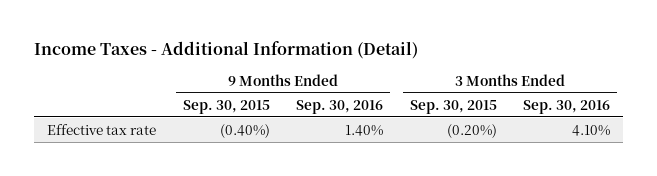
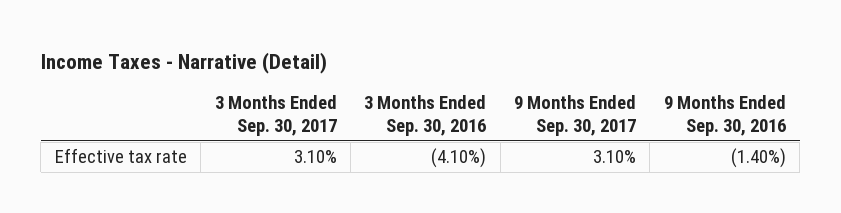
[34,41,419,60] Income Taxes - Additional Information (Detail) -> [40,52,327,75] Income Taxes - Narrative (Detail)
[182,99,270,114] Sep. 30, 2015 -> none
[409,99,497,114] Sep. 30, 2015 -> none
none -> [214,95,337,137] 3 Months Ended Sep. 30, 2017
none -> [514,95,637,137] 9 Months Ended Sep. 30, 2017
[345,124,384,136] 1.40% -> [730,148,786,169] (1.40%)
[571,124,610,136] 4.10% -> [431,148,487,169] (4.10%)

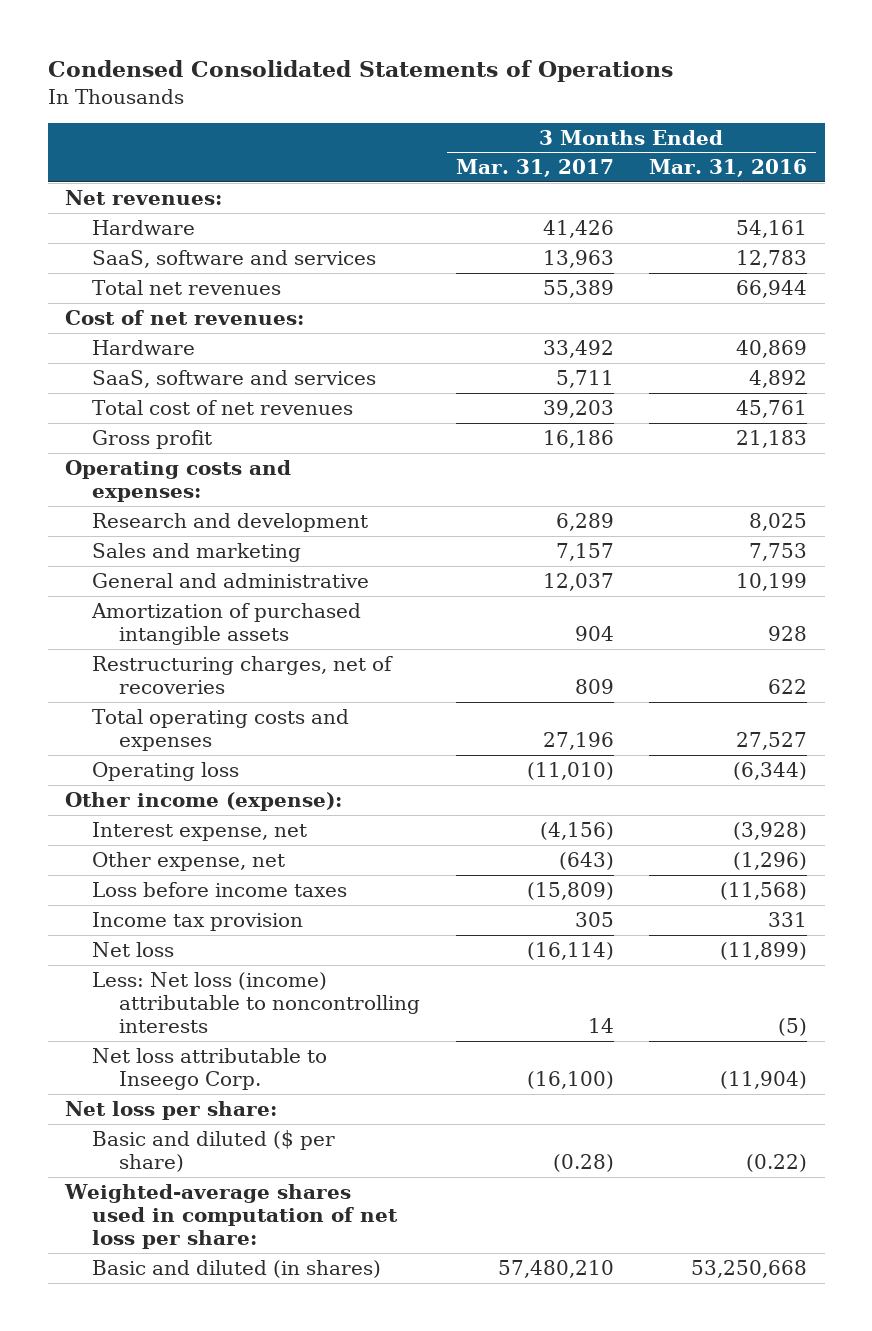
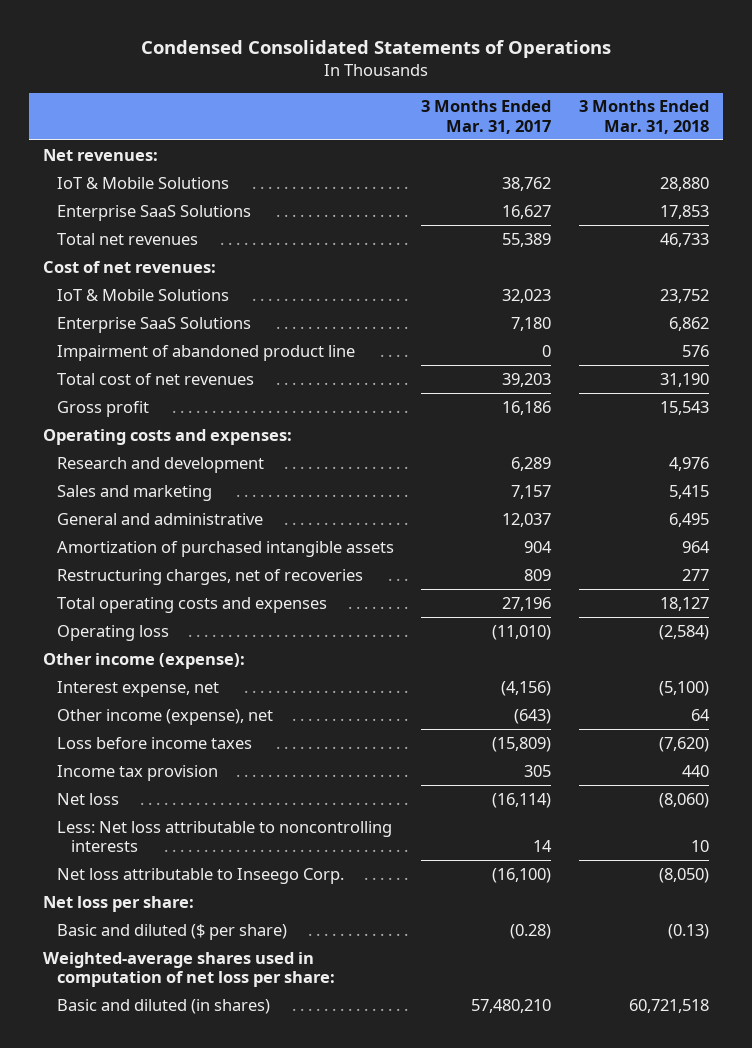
[649,159,808,178] Mar. 31, 2016 -> none
none -> [578,100,709,134] 3 Months Ended Mar. 31, 2018
[92,219,196,235] Hardware -> none
[92,249,377,268] SaaS, software and services -> none
none -> [56,176,229,189] IoT & Mobile Solutions
none -> [56,204,251,221] Enterprise SaaS Solutions
[92,339,196,355] Hardware -> none
[92,369,377,388] SaaS, software and services -> none
none -> [56,288,229,301] IoT & Mobile Solutions
none -> [56,316,251,333] Enterprise SaaS Solutions
none -> [56,344,355,361] Impairment of abandoned product line
[92,851,286,871] Other expense, net -> [56,708,273,725] Other income (expense), net
[92,971,421,1034] Less: Net loss (income) attributable to noncontrolling interests -> [56,820,392,853] Less: Net loss attributable to noncontrolling interests

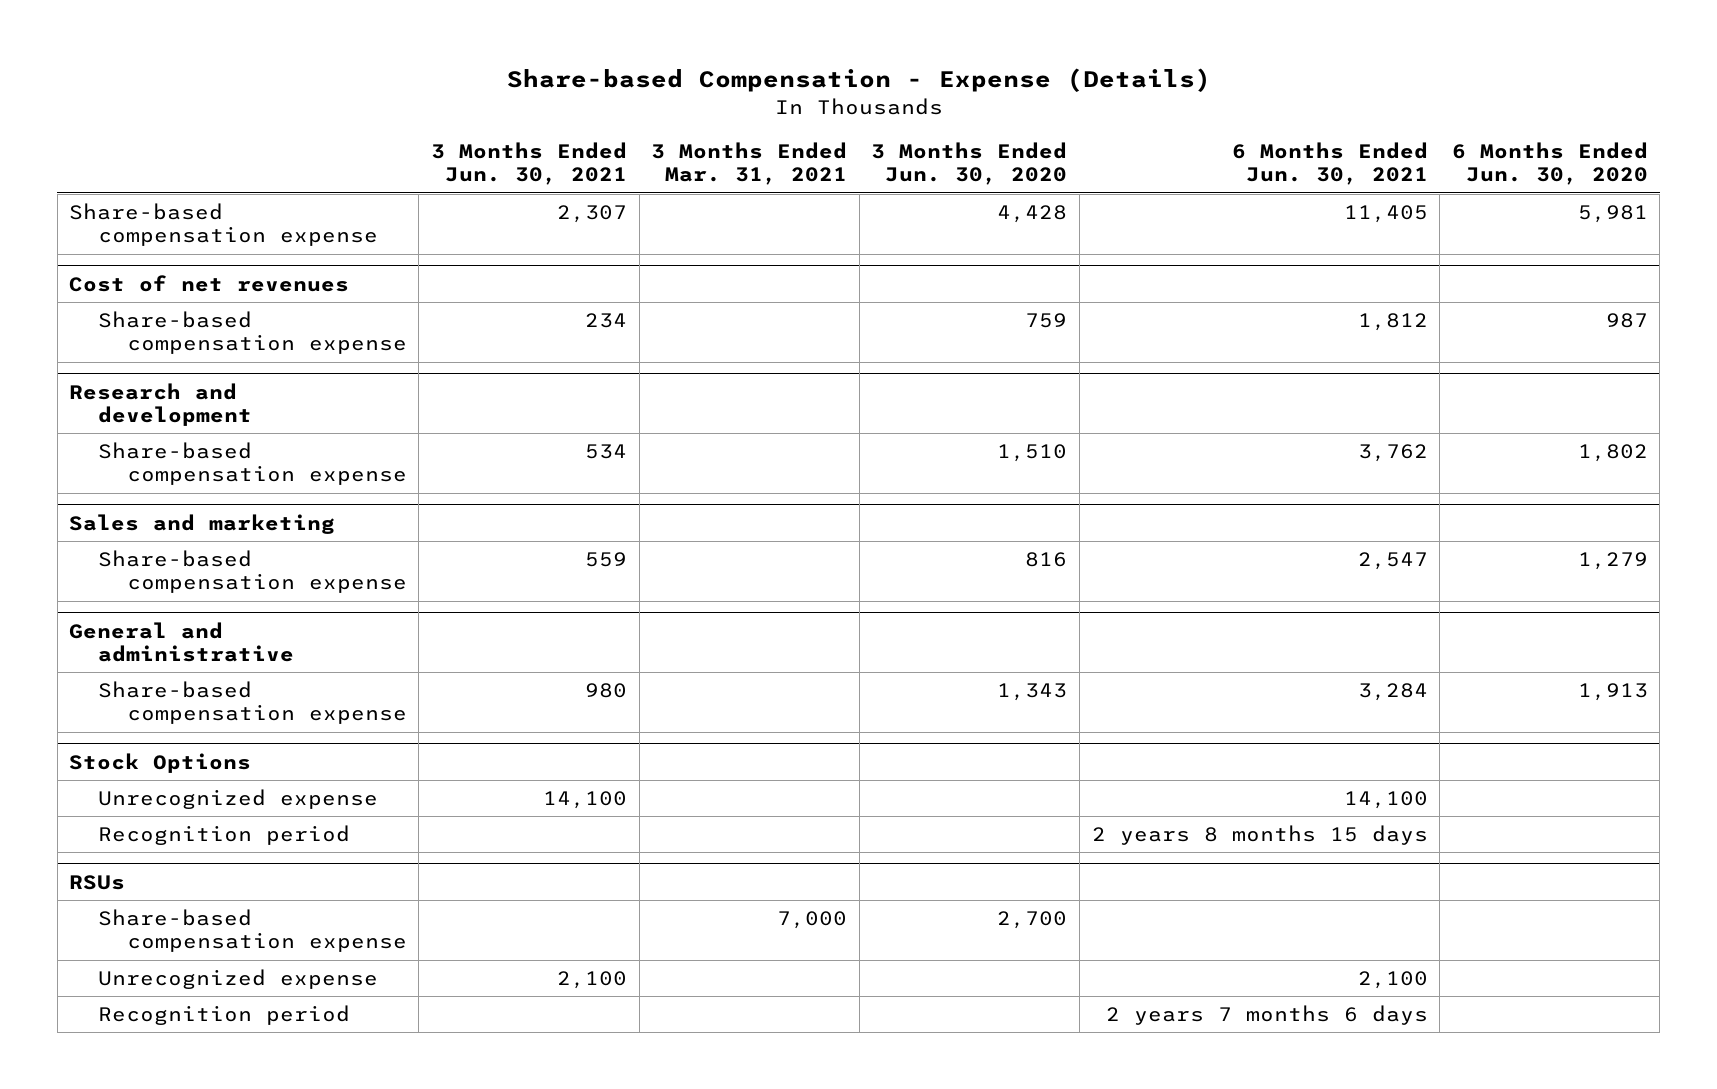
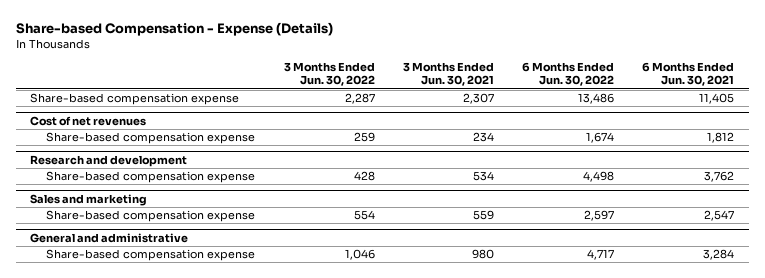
[651,141,848,186] 3 Months Ended Mar. 31, 2021 -> none
[871,141,1068,186] 3 Months Ended Jun. 30, 2020 -> none
[1451,141,1648,186] 6 Months Ended Jun. 30, 2020 -> none
none -> [283,62,375,87] 3 Months Ended Jun. 30, 2022
none -> [522,62,615,87] 6 Months Ended Jun. 30, 2022
[69,752,252,773] Stock Options -> none
[98,788,379,809] Unrecognized expense -> none
[98,824,351,845] Recognition period -> none
[69,874,126,890] RSUs -> none
[98,908,407,953] Share-based compensation expense -> none
[98,968,379,989] Unrecognized expense -> none
[98,1004,351,1025] Recognition period -> none

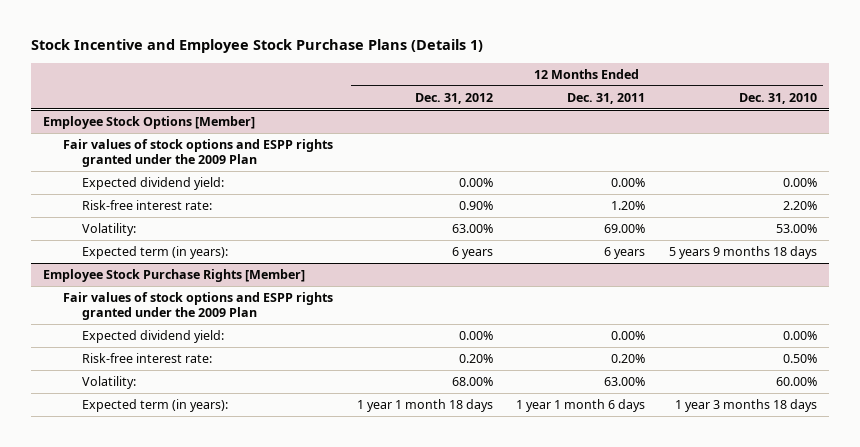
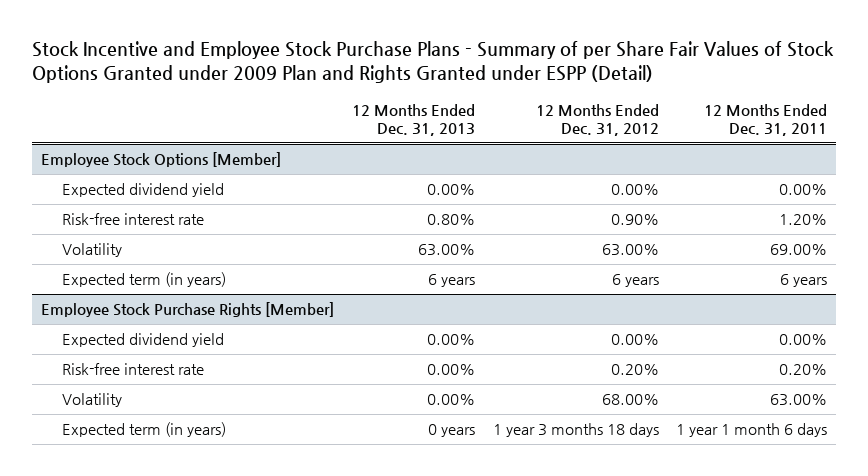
[30,39,483,54] Stock Incentive and Employee Stock Purchase Plans (Details 1) -> [31,41,834,84] Stock Incentive and Employee Stock Purchase Plans - Summary of per Share Fair Values of Stock Options Granted under 2009 Plan and Rights Granted under ESPP (Detail)
[739,92,818,104] Dec. 31, 2010 -> none
none -> [351,103,475,137] 12 Months Ended Dec. 31, 2013
[62,138,333,168] Fair values of stock options and ESPP rights granted under the 2009 Plan -> none
[82,176,225,190] Expected dividend yield: -> [62,183,225,198] Expected dividend yield
[82,199,213,210] Risk-free interest rate: -> [62,213,205,226] Risk-free interest rate
[82,222,137,236] Volatility: -> [62,243,123,258] Volatility
[82,245,229,259] Expected term (in years): -> [62,272,227,288] Expected term (in years)
[62,291,333,321] Fair values of stock options and ESPP rights granted under the 2009 Plan -> none
[82,329,225,343] Expected dividend yield: -> [62,333,225,348] Expected dividend yield
[82,352,213,363] Risk-free interest rate: -> [62,363,205,376] Risk-free interest rate
[82,375,137,389] Volatility: -> [62,393,123,408] Volatility
[82,398,229,412] Expected term (in years): -> [62,422,227,438] Expected term (in years)
[356,398,493,412] 1 year 1 month 18 days -> [492,423,659,438] 1 year 3 months 18 days

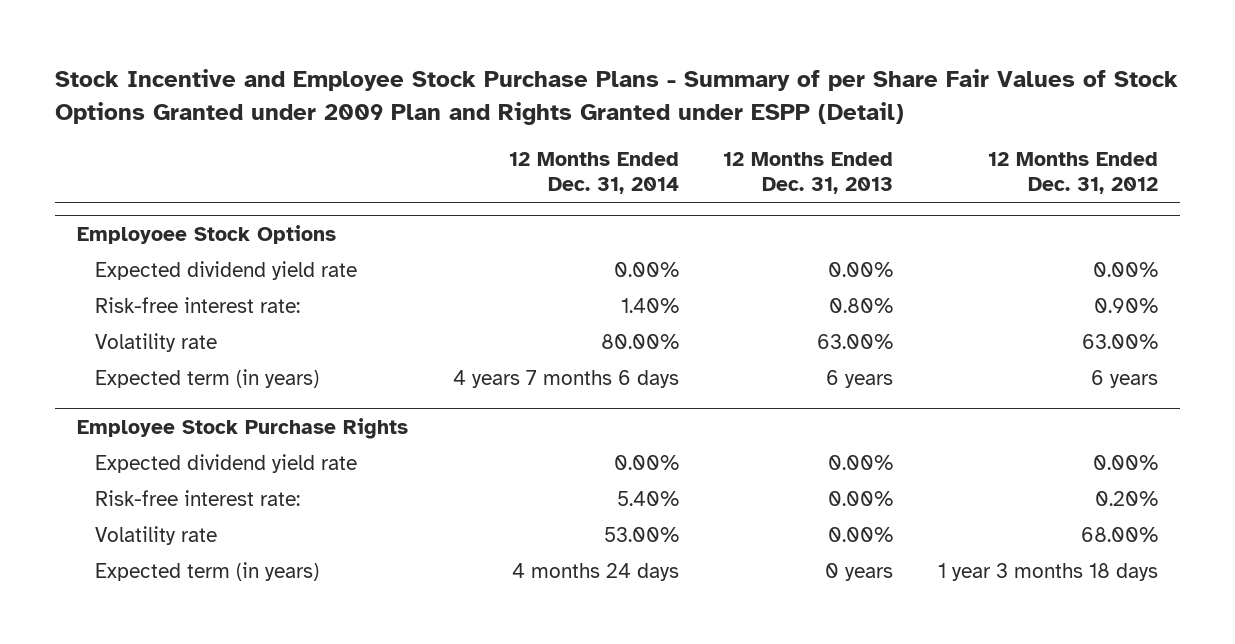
[704,103,828,137] 12 Months Ended Dec. 31, 2011 -> none
none -> [508,152,679,195] 12 Months Ended Dec. 31, 2014
[40,152,281,168] Employee Stock Options [Member] -> none
none -> [76,224,336,244] Employoee Stock Options
[62,183,225,198] Expected dividend yield -> [95,261,358,281] Expected dividend yield rate
[62,213,205,226] Risk-free interest rate -> [95,297,301,314] Risk-free interest rate:
[62,243,123,258] Volatility -> [95,333,218,353] Volatility rate
[40,302,334,318] Employee Stock Purchase Rights [Member] -> [76,417,408,439] Employee Stock Purchase Rights
[62,333,225,348] Expected dividend yield -> [95,454,358,474] Expected dividend yield rate
[62,363,205,376] Risk-free interest rate -> [95,490,301,507] Risk-free interest rate:
[62,393,123,408] Volatility -> [95,526,218,546] Volatility rate

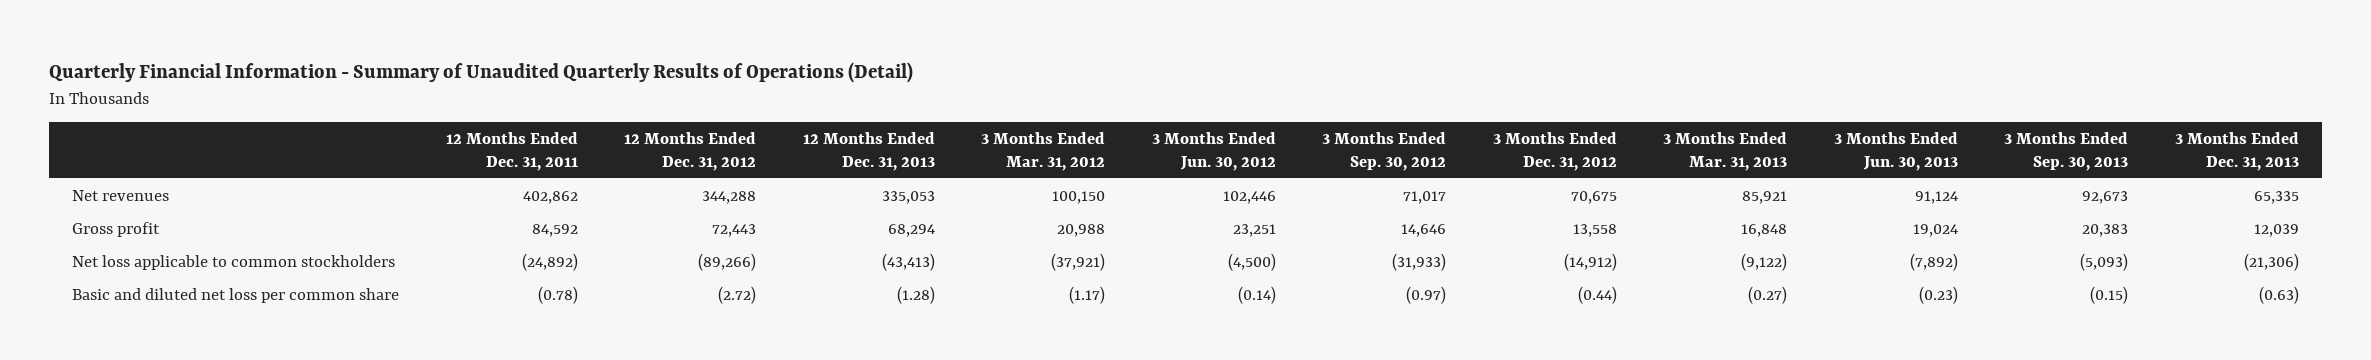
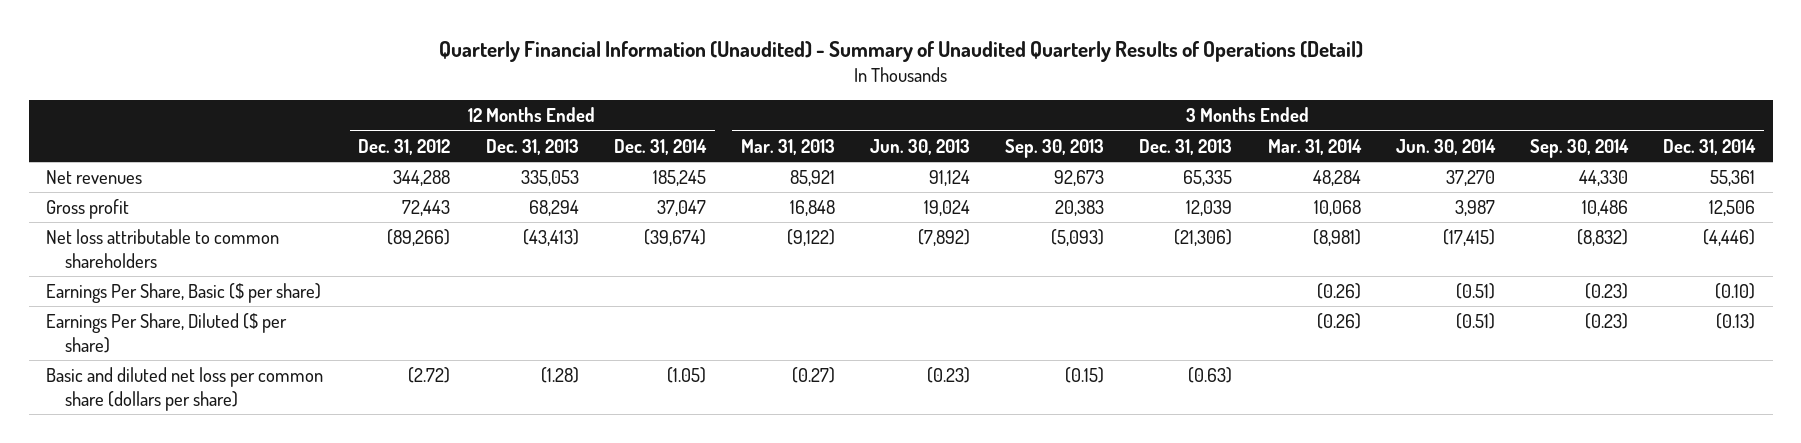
[48,62,913,84] Quarterly Financial Information - Summary of Unaudited Quarterly Results of Operations (Detail) -> [438,41,1363,63] Quarterly Financial Information (Unaudited) - Summary of Unaudited Quarterly Results of Operations (Detail)
[445,132,578,171] 12 Months Ended Dec. 31, 2011 -> none
[981,132,1106,171] 3 Months Ended Mar. 31, 2012 -> none
[1151,132,1276,171] 3 Months Ended Jun. 30, 2012 -> none
[1322,132,1447,171] 3 Months Ended Sep. 30, 2012 -> none
[1492,132,1617,171] 3 Months Ended Dec. 31, 2012 -> none
none -> [613,138,707,155] Dec. 31, 2014
none -> [1267,138,1362,155] Mar. 31, 2014
none -> [1395,138,1496,155] Jun. 30, 2014
none -> [1530,138,1630,158] Sep. 30, 2014
none -> [1663,138,1757,155] Dec. 31, 2014
[72,254,396,270] Net loss applicable to common stockholders -> [46,228,280,268] Net loss attributable to common shareholders
none -> [46,282,322,303] Earnings Per Share, Basic ($ per share)
none -> [46,312,288,353] Earnings Per Share, Diluted ($ per share)
[72,287,400,303] Basic and diluted net loss per common share -> [46,366,324,411] Basic and diluted net loss per common share (dollars per share)

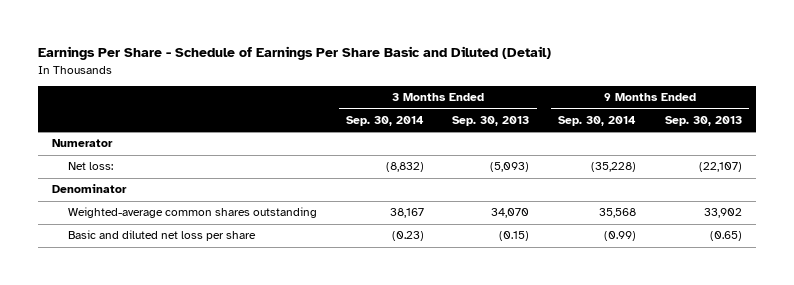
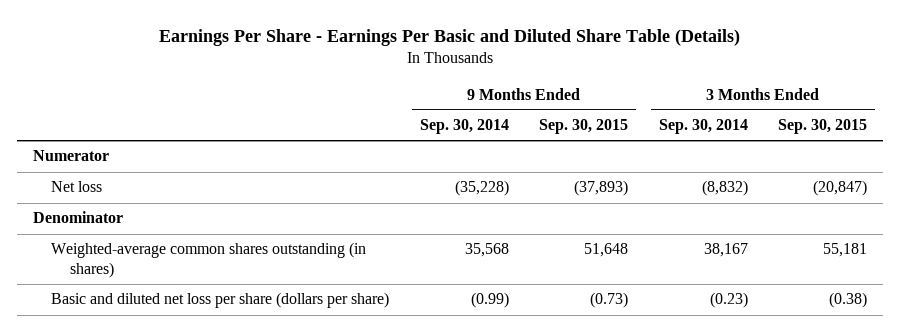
[38,46,552,61] Earnings Per Share - Schedule of Earnings Per Share Basic and Diluted (Detail) -> [159,28,741,46] Earnings Per Share - Earnings Per Basic and Diluted Share Table (Details)
[452,115,530,126] Sep. 30, 2013 -> none
[664,115,742,126] Sep. 30, 2013 -> none
none -> [539,119,629,135] Sep. 30, 2015
none -> [778,119,868,135] Sep. 30, 2015
[68,162,114,171] Net loss: -> [51,181,103,193] Net loss
[68,207,318,219] Weighted-average common shares outstanding -> [51,242,367,279] Weighted-average common shares outstanding (in shares)
[68,230,257,242] Basic and diluted net loss per share -> [51,292,390,309] Basic and diluted net loss per share (dollars per share)

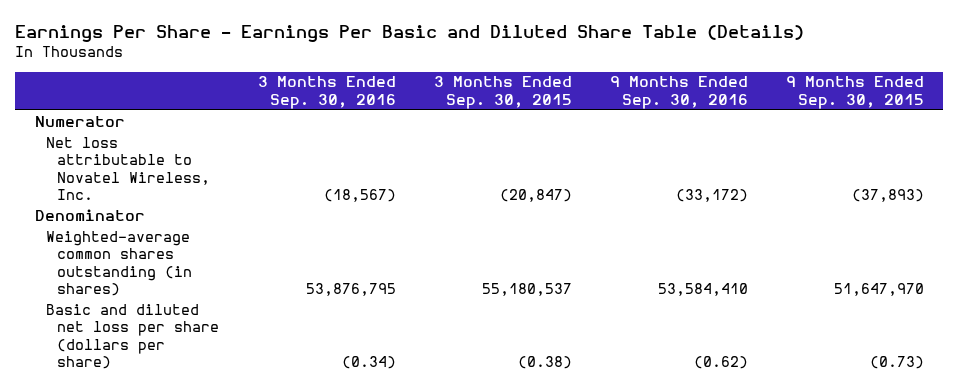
[419,119,509,135] Sep. 30, 2014 -> none
[658,119,748,135] Sep. 30, 2014 -> none
none -> [257,76,396,109] 3 Months Ended Sep. 30, 2016
none -> [610,76,749,109] 9 Months Ended Sep. 30, 2016
[51,181,103,193] Net loss -> [45,136,211,200] Net loss attributable to Novatel Wireless, Inc.
[584,243,629,258] 51,648 -> [834,282,925,296] 51,647,970
[823,243,868,258] 55,181 -> [481,282,572,296] 55,180,537

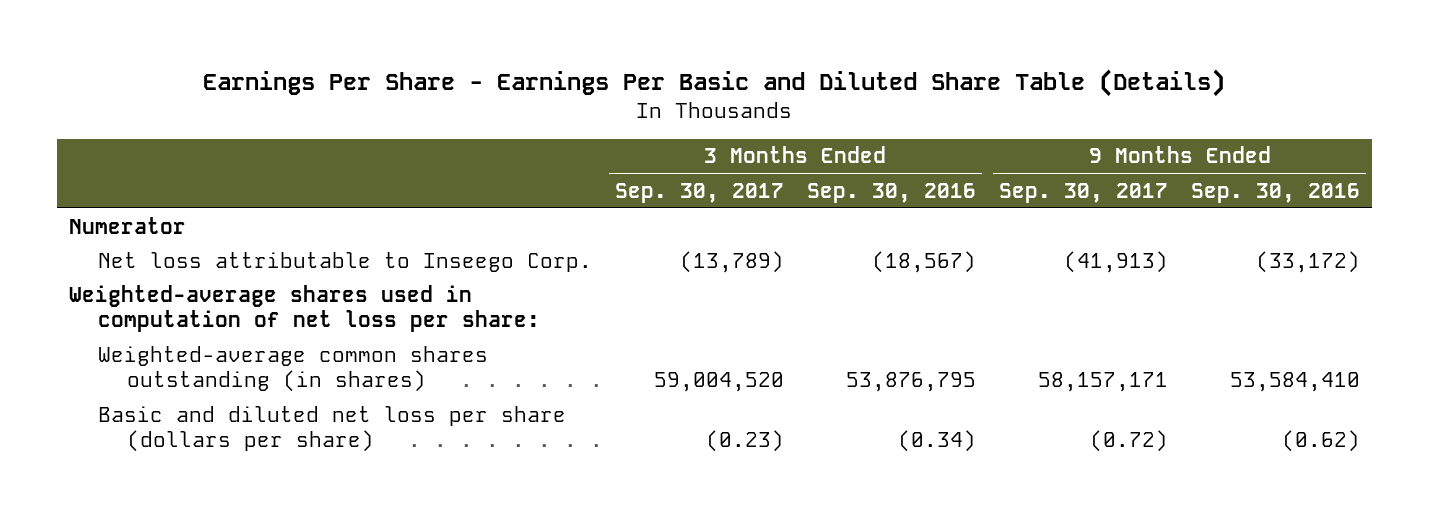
[433,76,572,109] 3 Months Ended Sep. 30, 2015 -> none
[786,76,925,109] 9 Months Ended Sep. 30, 2015 -> none
none -> [614,182,784,203] Sep. 30, 2017
none -> [999,182,1169,203] Sep. 30, 2017
[45,136,211,200] Net loss attributable to Novatel Wireless, Inc. -> [97,251,592,272] Net loss attributable to Inseego Corp.
[34,208,145,221] Denominator -> [68,284,540,332] Weighted-average shares used in computation of net loss per share:

